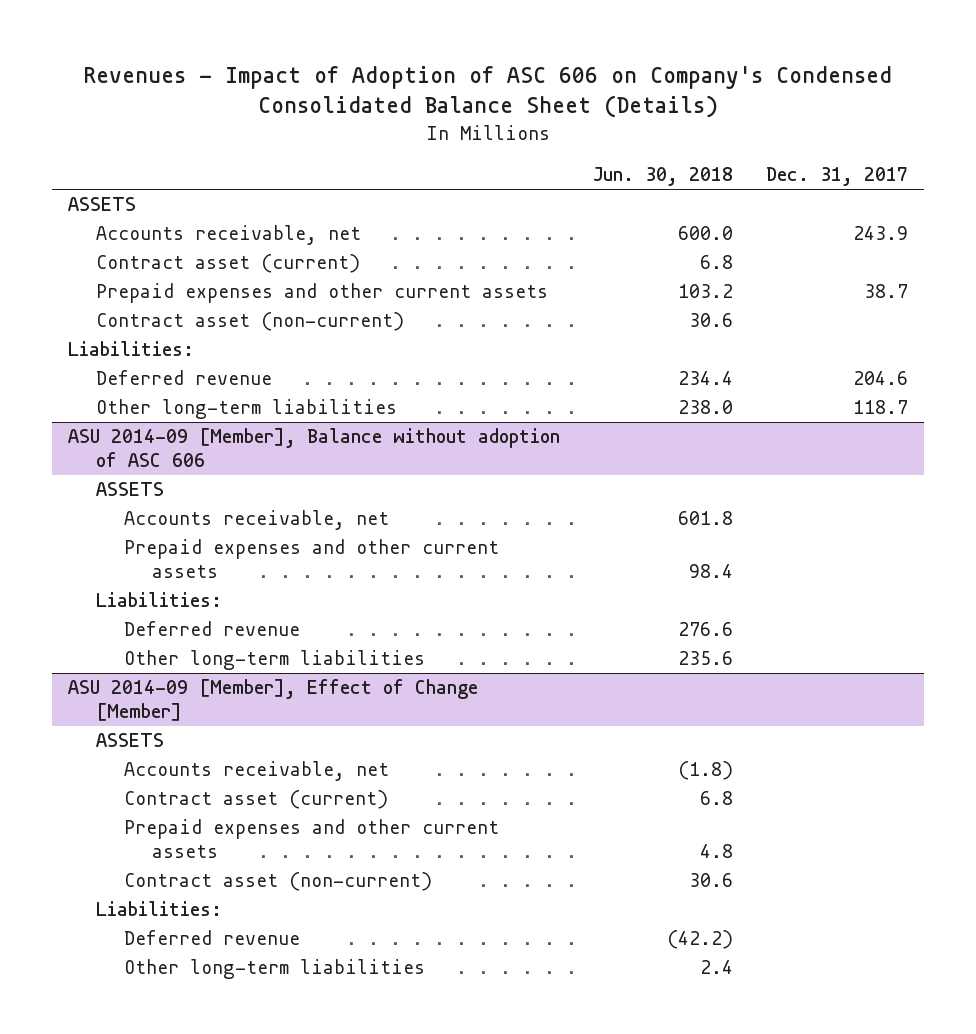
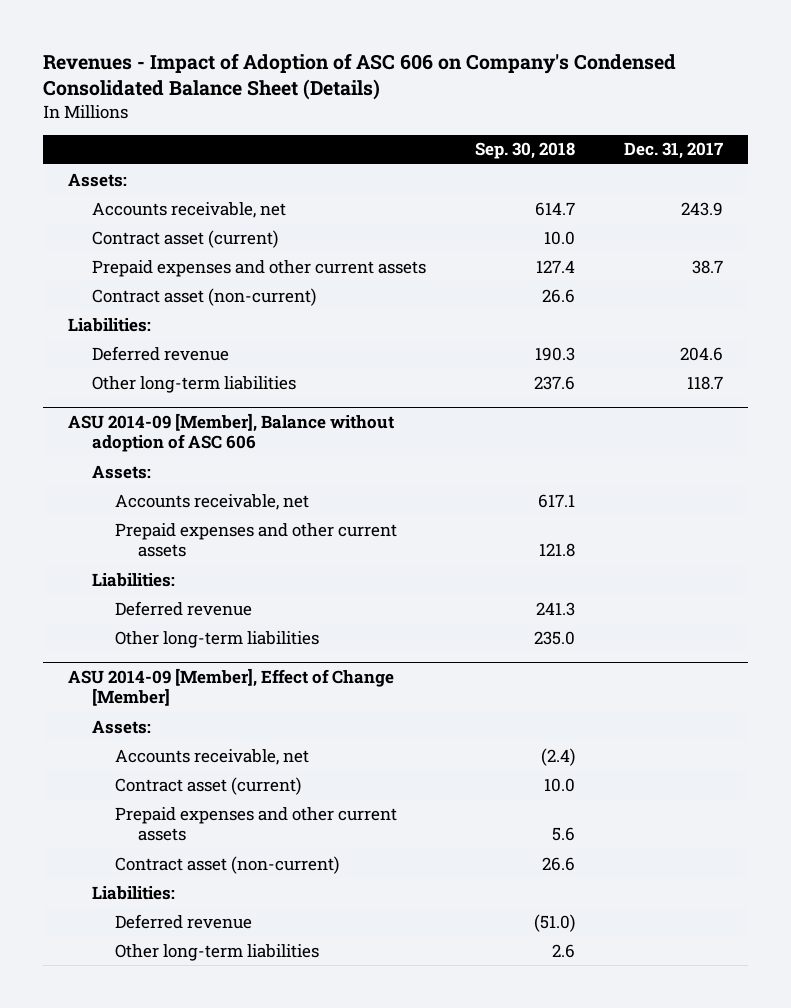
[593,167,734,187] Jun. 30, 2018 -> none
none -> [474,142,575,160] Sep. 30, 2018
[68,197,137,212] ASSETS -> [68,172,128,187] Assets:
[96,482,165,497] ASSETS -> [91,464,151,479] Assets:
[96,733,165,748] ASSETS -> [91,719,151,734] Assets:

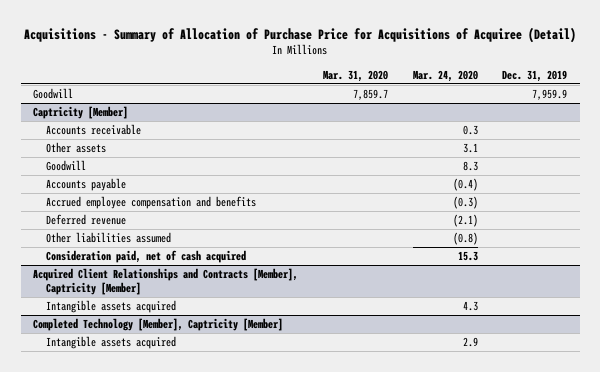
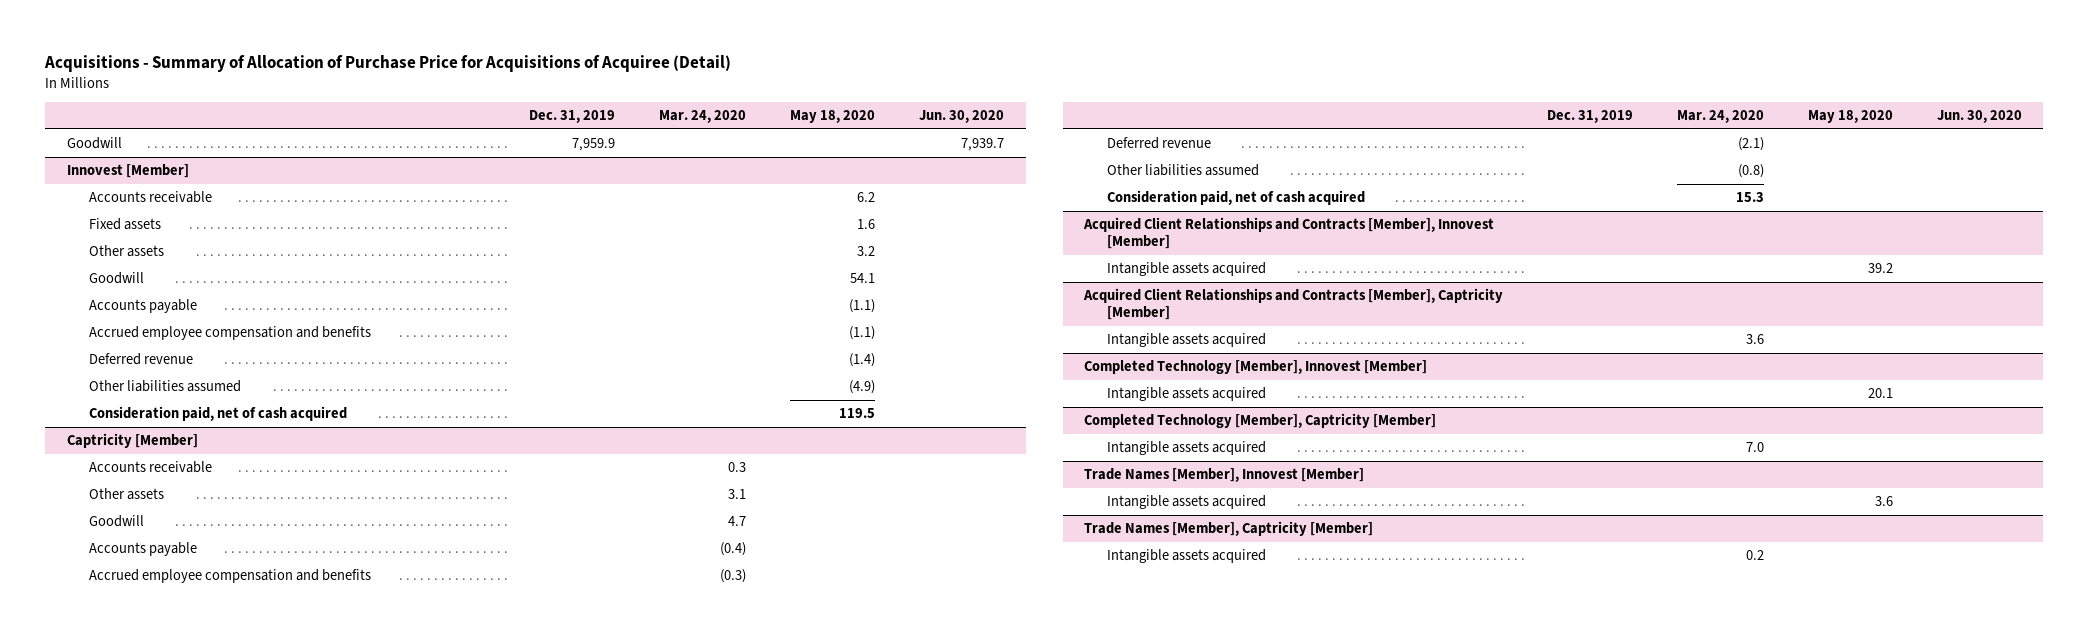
[322,69,388,82] Mar. 31, 2020 -> none
none -> [790,110,876,124] May 18, 2020
none -> [918,110,1004,124] Jun. 30, 2020
none -> [66,164,189,179] Innovest [Member]
none -> [89,191,213,204] Accounts receivable
none -> [89,218,162,231] Fixed assets
none -> [89,245,165,258] Other assets
none -> [89,272,145,285] Goodwill
none -> [89,299,198,314] Accounts payable
none -> [89,326,372,341] Accrued employee compensation and benefits
none -> [89,353,194,366] Deferred revenue
none -> [89,380,242,393] Other liabilities assumed
none -> [89,406,348,422] Consideration paid, net of cash acquired
[462,161,478,172] 8.3 -> [728,516,747,527] 4.7
none -> [1083,217,1495,250] Acquired Client Relationships and Contracts [Member], Innovest [Member]
none -> [1106,262,1266,277] Intangible assets acquired
[462,301,478,312] 4.3 -> [1745,334,1764,345] 3.6
none -> [1084,360,1428,375] Completed Technology [Member], Innovest [Member]
none -> [1106,387,1266,402] Intangible assets acquired
[462,337,478,348] 2.9 -> [1745,442,1764,453] 7.0
none -> [1084,468,1365,483] Trade Names [Member], Innovest [Member]
none -> [1106,495,1266,510] Intangible assets acquired
none -> [1084,521,1374,537] Trade Names [Member], Captricity [Member]
none -> [1106,549,1266,564] Intangible assets acquired

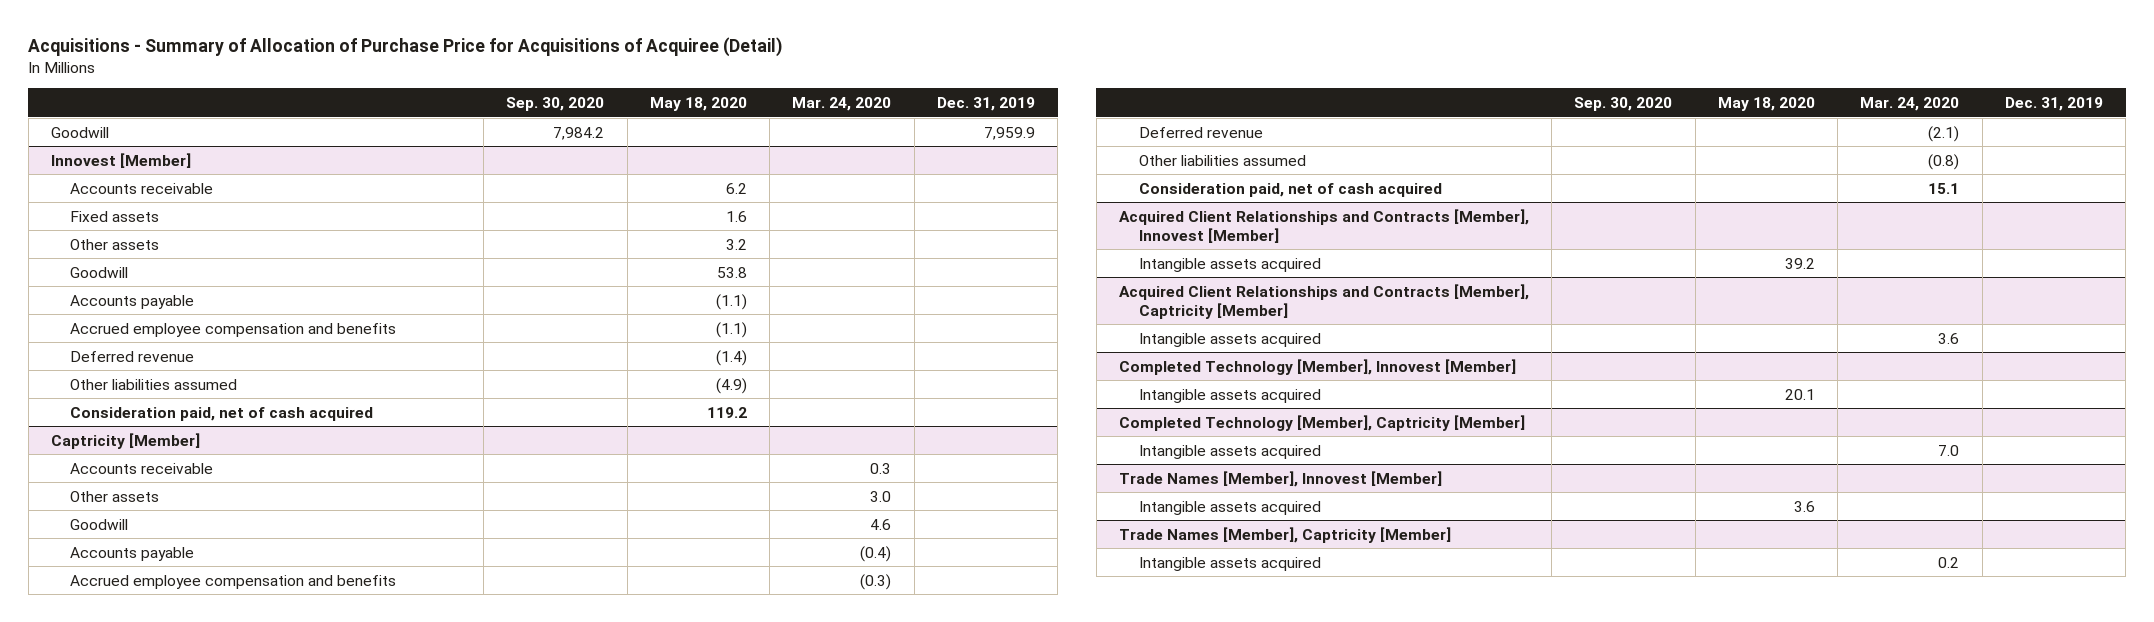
[918,110,1004,124] Jun. 30, 2020 -> none
none -> [506,96,605,111] Sep. 30, 2020
[850,273,876,284] 54.1 -> [716,266,747,278] 53.8
[839,408,876,419] 119.5 -> [706,406,747,418] 119.2
[728,489,747,500] 3.1 -> [870,490,892,502] 3.0
[728,516,747,527] 4.7 -> [870,518,892,530] 4.6
[1735,192,1764,203] 15.3 -> [1928,182,1960,194] 15.1

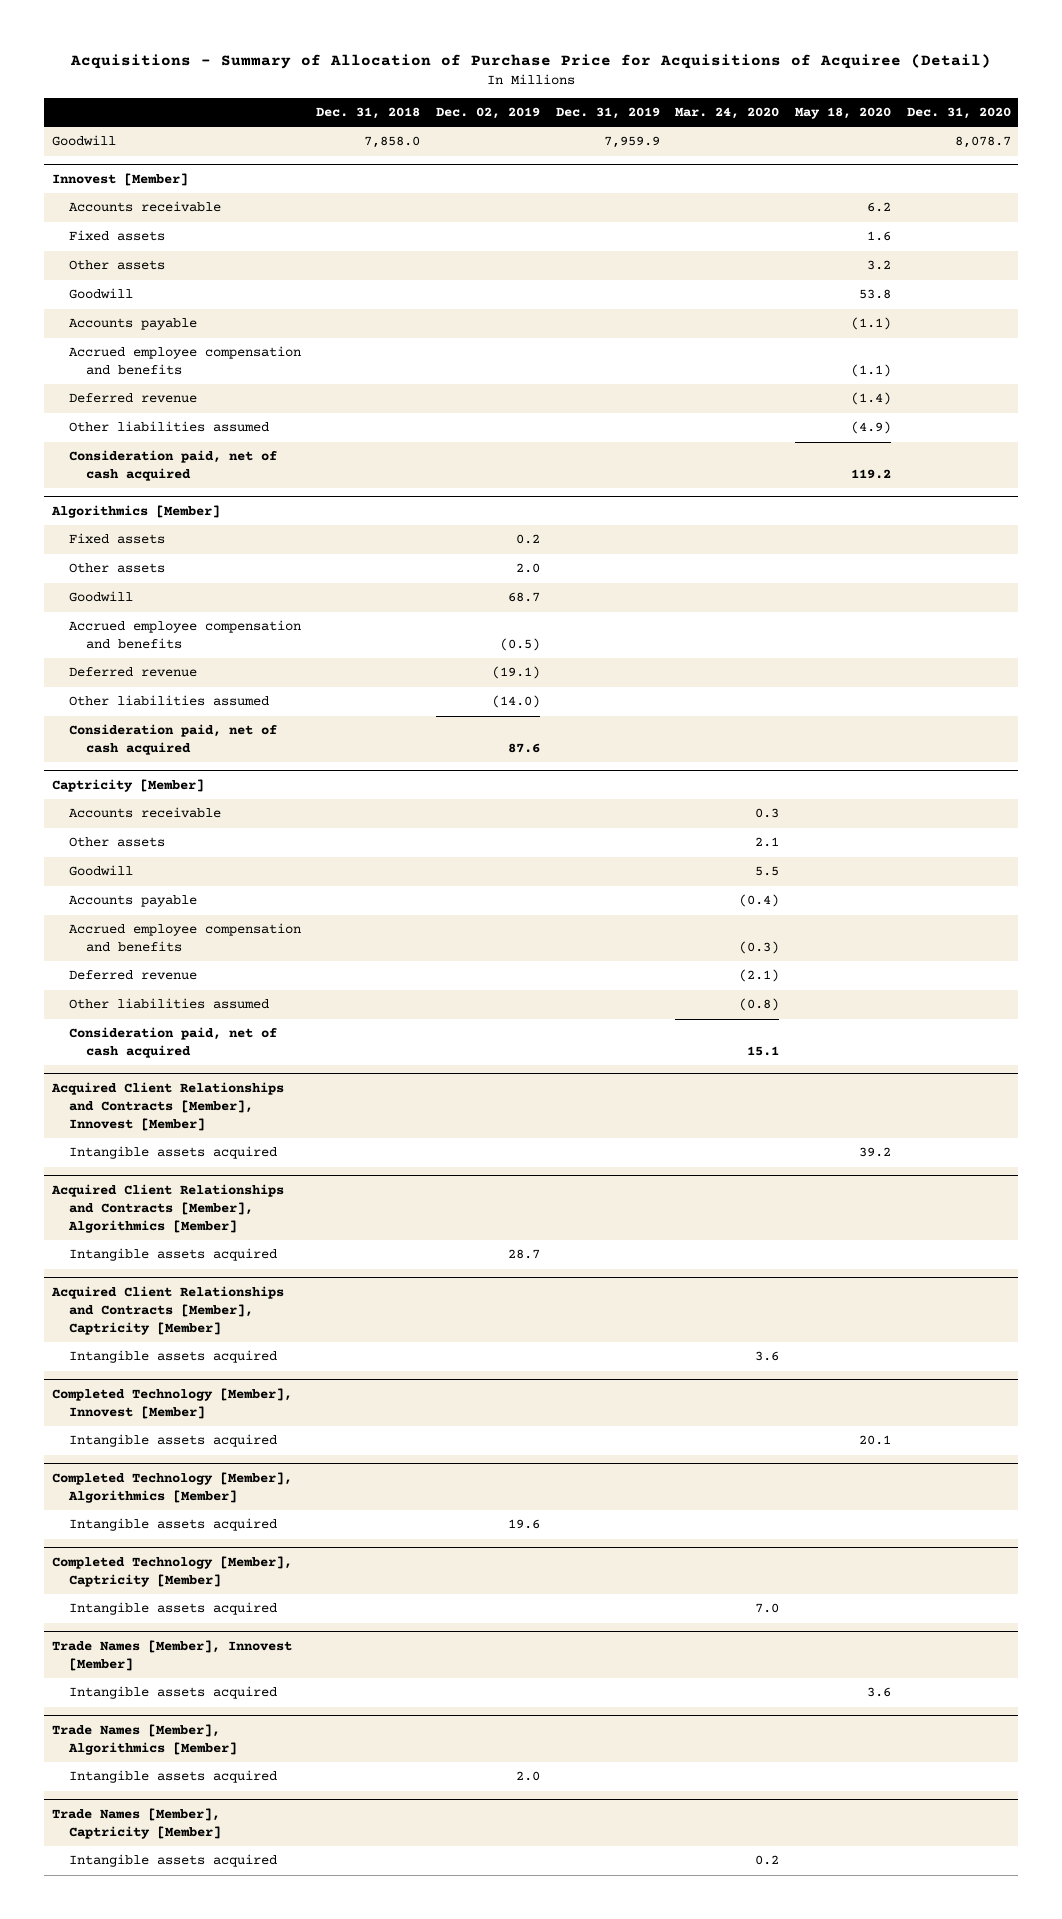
[506,96,605,111] Sep. 30, 2020 -> none
none -> [316,107,421,120] Dec. 31, 2018
none -> [436,107,541,120] Dec. 02, 2019
none -> [906,107,1011,120] Dec. 31, 2020
none -> [50,505,220,519] Algorithmics [Member]
none -> [68,533,165,545] Fixed assets
none -> [68,563,165,574] Other assets
none -> [68,591,133,603] Goodwill
none -> [68,620,301,650] Accrued employee compensation and benefits
none -> [68,667,197,678] Deferred revenue
none -> [68,695,269,707] Other liabilities assumed
none -> [68,724,277,756] Consideration paid, net of cash acquired
[870,490,892,502] 3.0 -> [755,837,780,848] 2.1
[870,518,892,530] 4.6 -> [755,866,780,877] 5.5
none -> [50,1184,284,1233] Acquired Client Relationships and Contracts [Member], Algorithmics [Member]
none -> [68,1248,277,1262] Intangible assets acquired
none -> [51,1472,292,1503] Completed Technology [Member], Algorithmics [Member]
none -> [68,1518,277,1532] Intangible assets acquired
none -> [51,1724,237,1755] Trade Names [Member], Algorithmics [Member]
none -> [68,1770,277,1784] Intangible assets acquired

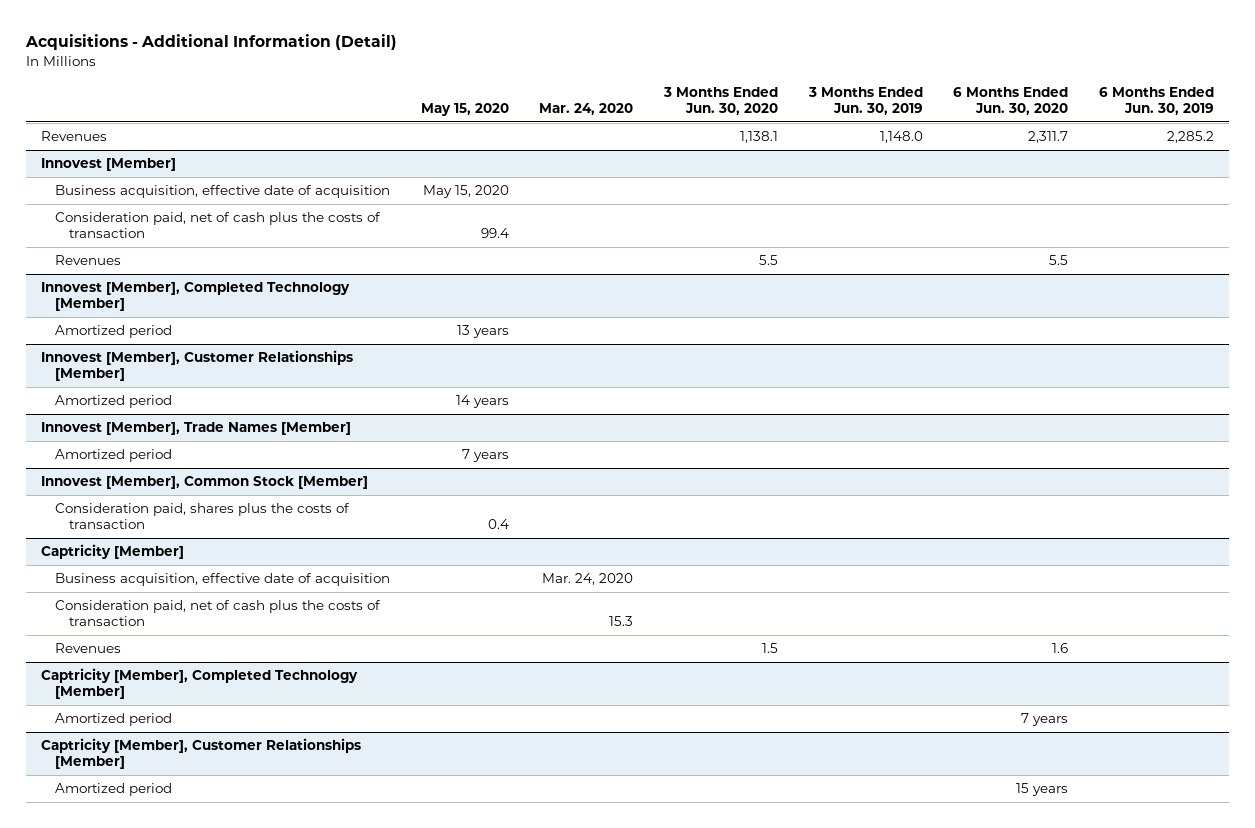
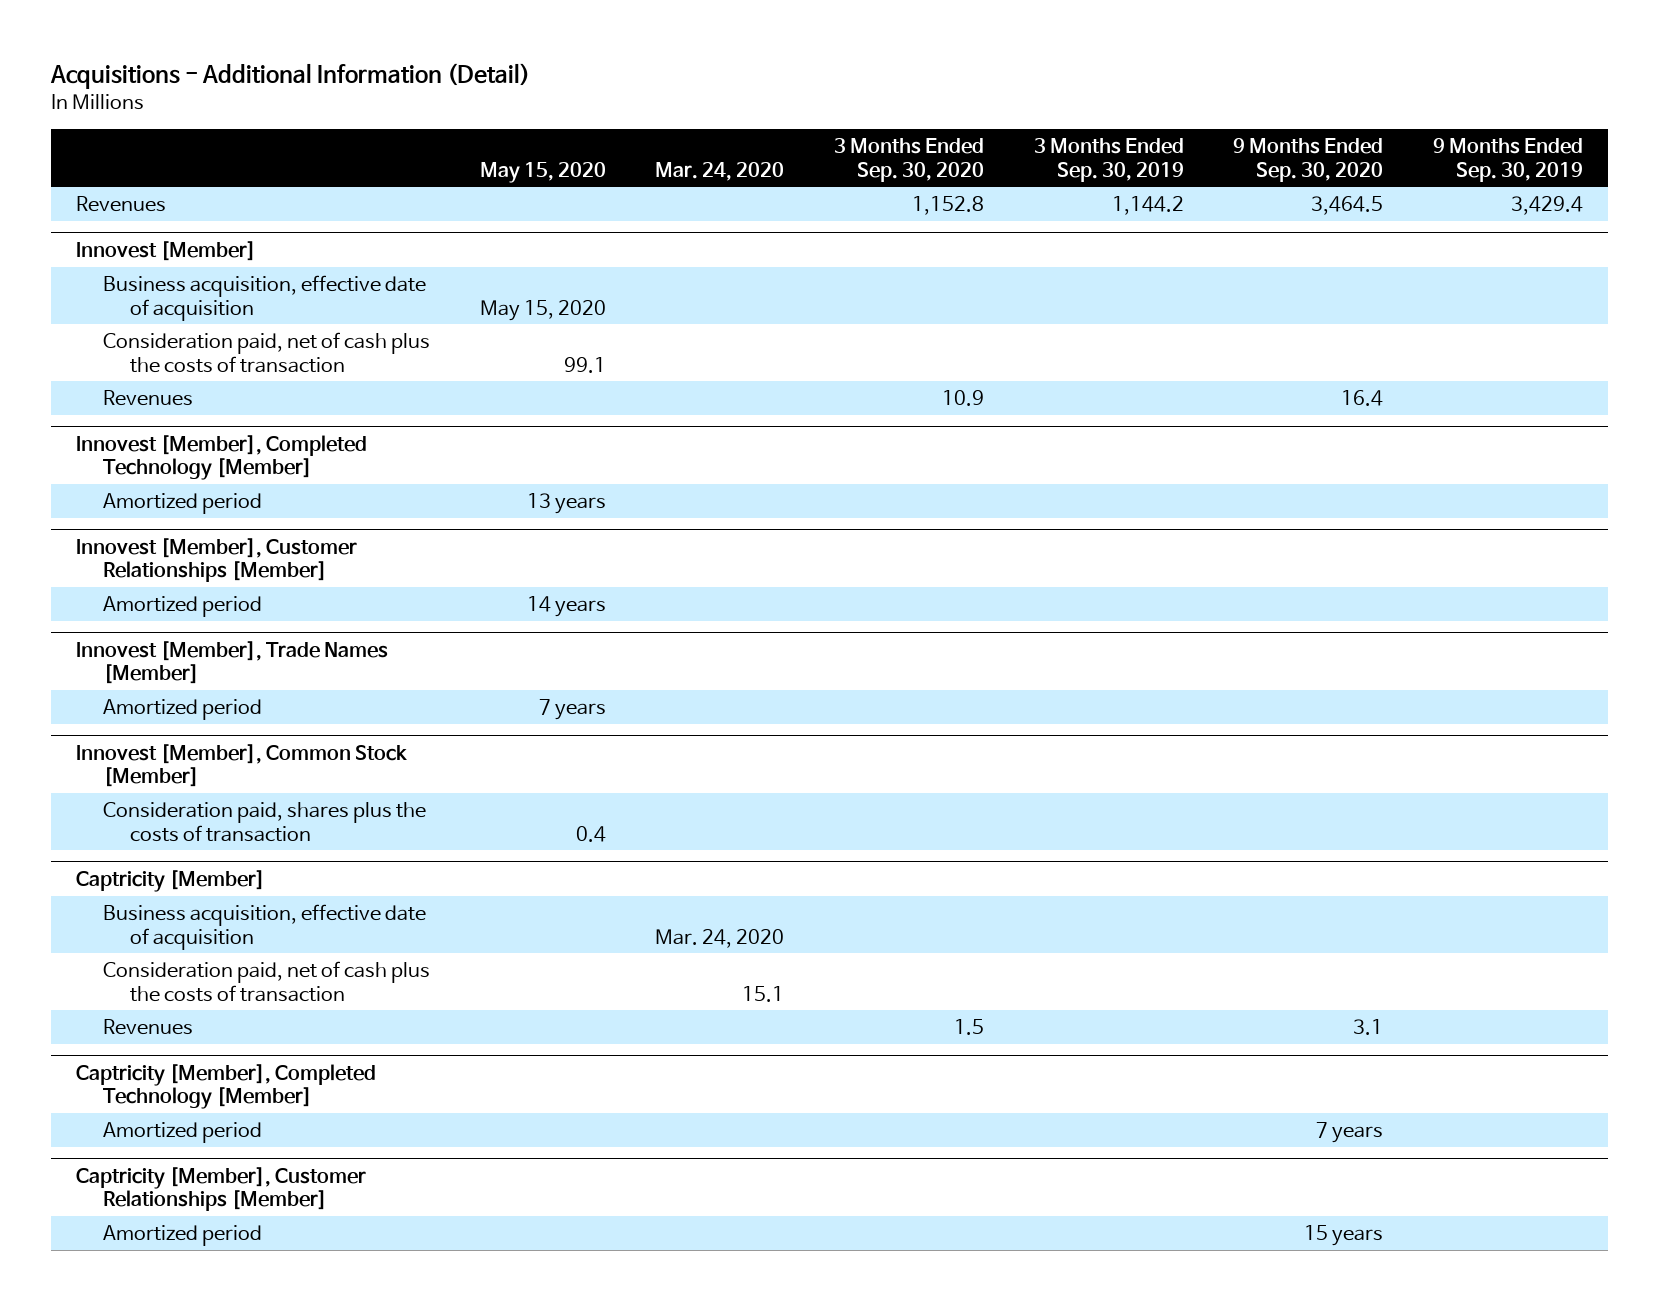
[663,87,779,116] 3 Months Ended Jun. 30, 2020 -> none
[807,87,923,116] 3 Months Ended Jun. 30, 2019 -> none
[953,87,1069,116] 6 Months Ended Jun. 30, 2020 -> none
[1099,87,1215,116] 6 Months Ended Jun. 30, 2019 -> none
none -> [833,138,984,182] 3 Months Ended Sep. 30, 2020
none -> [1033,138,1184,182] 3 Months Ended Sep. 30, 2019
none -> [1233,138,1384,182] 9 Months Ended Sep. 30, 2020
none -> [1433,138,1584,182] 9 Months Ended Sep. 30, 2019
[480,228,509,239] 99.4 -> [563,356,606,373] 99.1
[609,616,634,627] 15.3 -> [742,985,785,1002] 15.1

